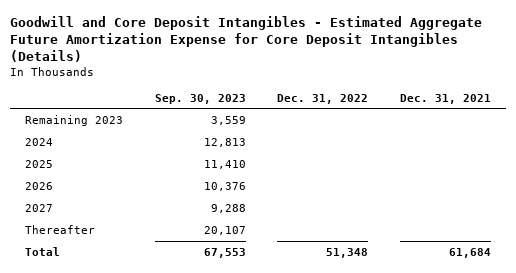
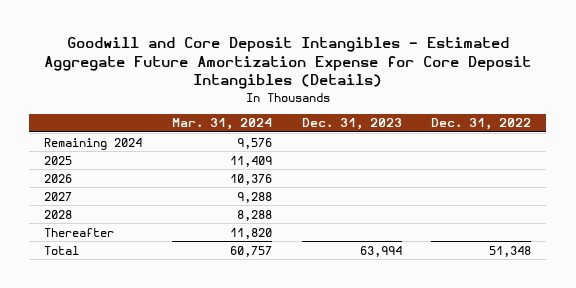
[154,93,246,104] Sep. 30, 2023 -> none
[399,93,491,104] Dec. 31, 2021 -> none
none -> [172,118,273,131] Mar. 31, 2024
none -> [301,118,402,131] Dec. 31, 2023
[25,137,54,146] 2024 -> none
[25,114,124,126] Remaining 2023 -> [44,137,143,150] Remaining 2024
none -> [44,209,73,219] 2028

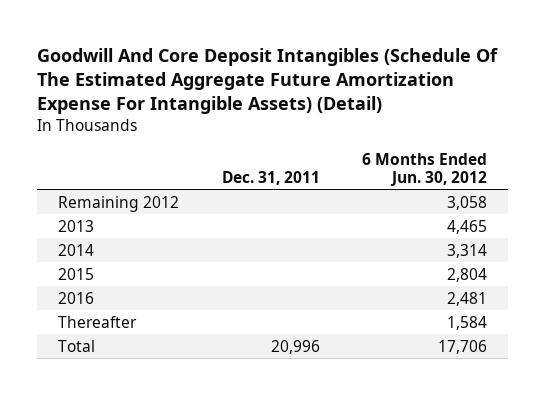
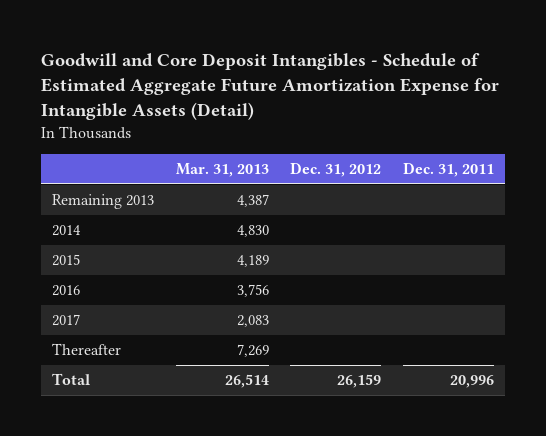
[37,47,499,115] Goodwill And Core Deposit Intangibles (Schedule Of The Estimated Aggregate Future Amortization Expense For Intangible Assets) (Detail) -> [41,53,500,121] Goodwill and Core Deposit Intangibles - Schedule of Estimated Aggregate Future Amortization Expense for Intangible Assets (Detail)
[361,152,487,186] 6 Months Ended Jun. 30, 2012 -> none
none -> [175,163,269,178] Mar. 31, 2013
none -> [290,162,382,178] Dec. 31, 2012
[58,219,95,232] 2013 -> none
[58,195,180,212] Remaining 2012 -> [52,194,155,210] Remaining 2013
none -> [52,314,81,327] 2017

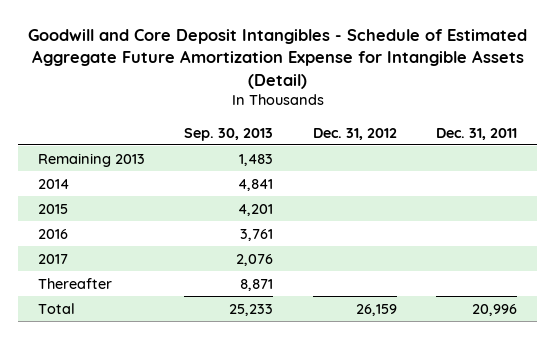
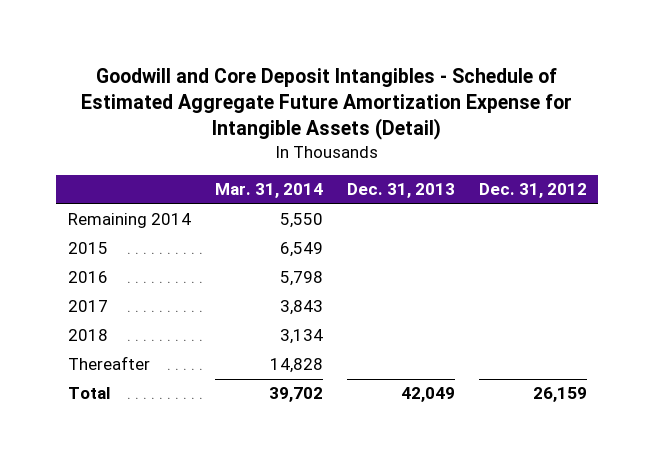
[184,127,274,141] Sep. 30, 2013 -> none
[436,127,518,140] Dec. 31, 2011 -> none
none -> [215,183,324,199] Mar. 31, 2014
none -> [346,183,455,199] Dec. 31, 2013
[38,178,70,189] 2014 -> none
[38,152,146,167] Remaining 2013 -> [68,213,192,229] Remaining 2014
none -> [68,329,109,342] 2018

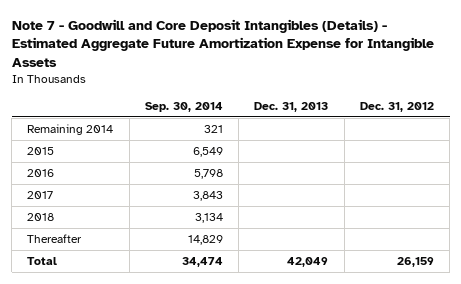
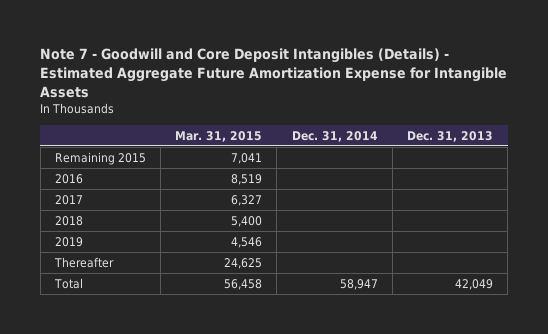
[144,101,223,112] Sep. 30, 2014 -> none
[359,101,434,112] Dec. 31, 2012 -> none
none -> [175,130,263,142] Mar. 31, 2015
none -> [291,130,378,142] Dec. 31, 2014
[27,147,55,156] 2015 -> none
[27,124,114,136] Remaining 2014 -> [54,151,146,165] Remaining 2015
none -> [54,236,83,247] 2019

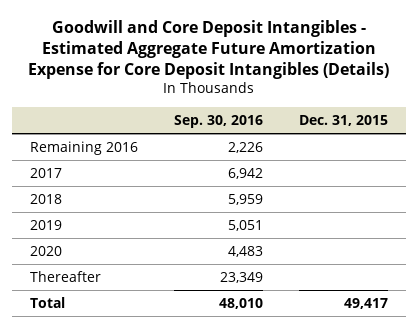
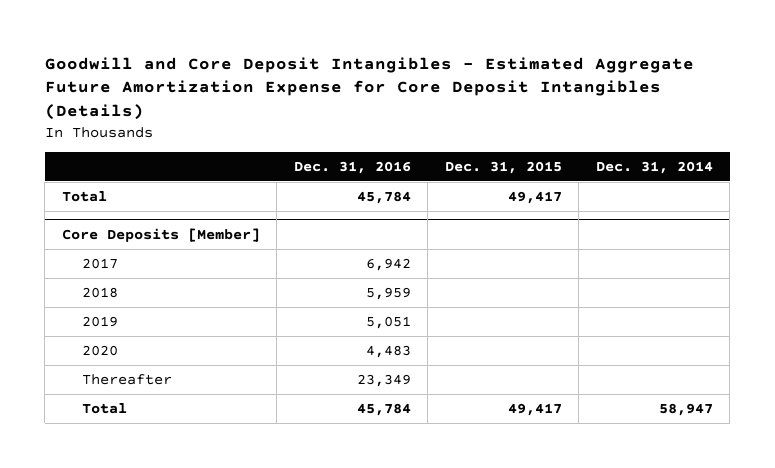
[173,114,263,128] Sep. 30, 2016 -> none
none -> [293,160,411,174] Dec. 31, 2016
none -> [595,160,713,174] Dec. 31, 2014
[29,141,138,156] Remaining 2016 -> none
[29,168,62,179] 2017 -> none
[29,194,62,205] 2018 -> none
[29,220,62,231] 2019 -> none
[29,246,62,257] 2020 -> none
[29,271,101,283] Thereafter -> none
none -> [61,227,260,242] Core Deposits [Member]
none -> [82,257,119,269] 2017
none -> [82,286,119,298] 2018
none -> [82,315,119,327] 2019
none -> [82,344,119,356] 2020
none -> [82,373,173,385] Thereafter
none -> [82,402,128,414] Total

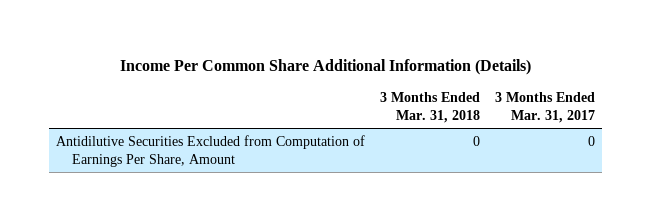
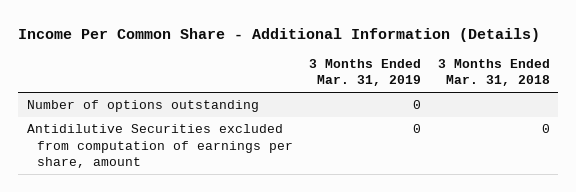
[119,58,531,75] Income Per Common Share Additional Information (Details) -> [18,27,541,42] Income Per Common Share - Additional Information (Details)
[494,92,595,123] 3 Months Ended Mar. 31, 2017 -> none
none -> [309,59,422,87] 3 Months Ended Mar. 31, 2019
none -> [26,100,259,113] Number of options outstanding
[56,135,366,167] Antidilutive Securities Excluded from Computation of Earnings Per Share, Amount -> [26,124,293,169] Antidilutive Securities excluded from computation of earnings per share, amount

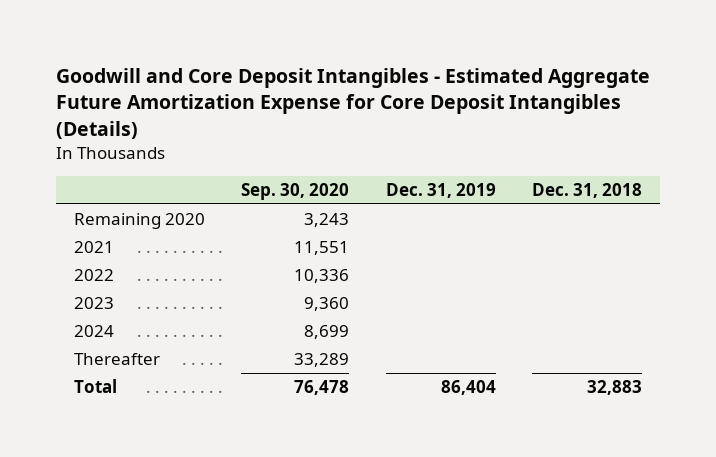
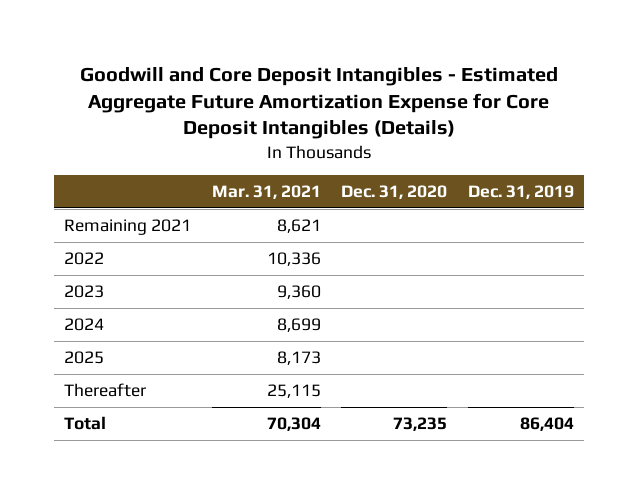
[241,183,350,201] Sep. 30, 2020 -> none
[532,183,643,199] Dec. 31, 2018 -> none
none -> [211,184,321,199] Mar. 31, 2021
none -> [341,184,448,199] Dec. 31, 2020
[74,241,115,254] 2021 -> none
[74,213,206,230] Remaining 2020 -> [64,218,192,235] Remaining 2021
none -> [64,350,105,364] 2025

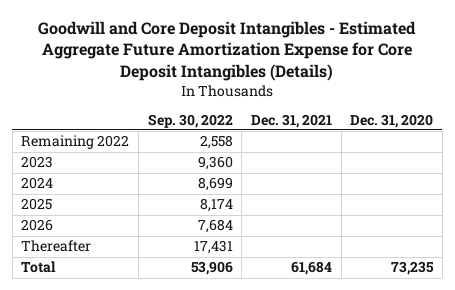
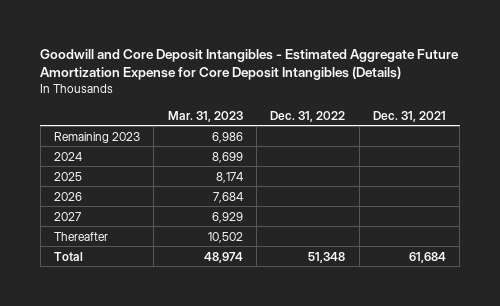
[147,113,233,128] Sep. 30, 2022 -> none
[350,113,434,128] Dec. 31, 2020 -> none
none -> [167,110,243,122] Mar. 31, 2023
none -> [270,110,346,122] Dec. 31, 2022
[21,156,54,169] 2023 -> none
[21,135,130,150] Remaining 2022 -> [54,131,141,143] Remaining 2023
none -> [54,211,82,221] 2027

